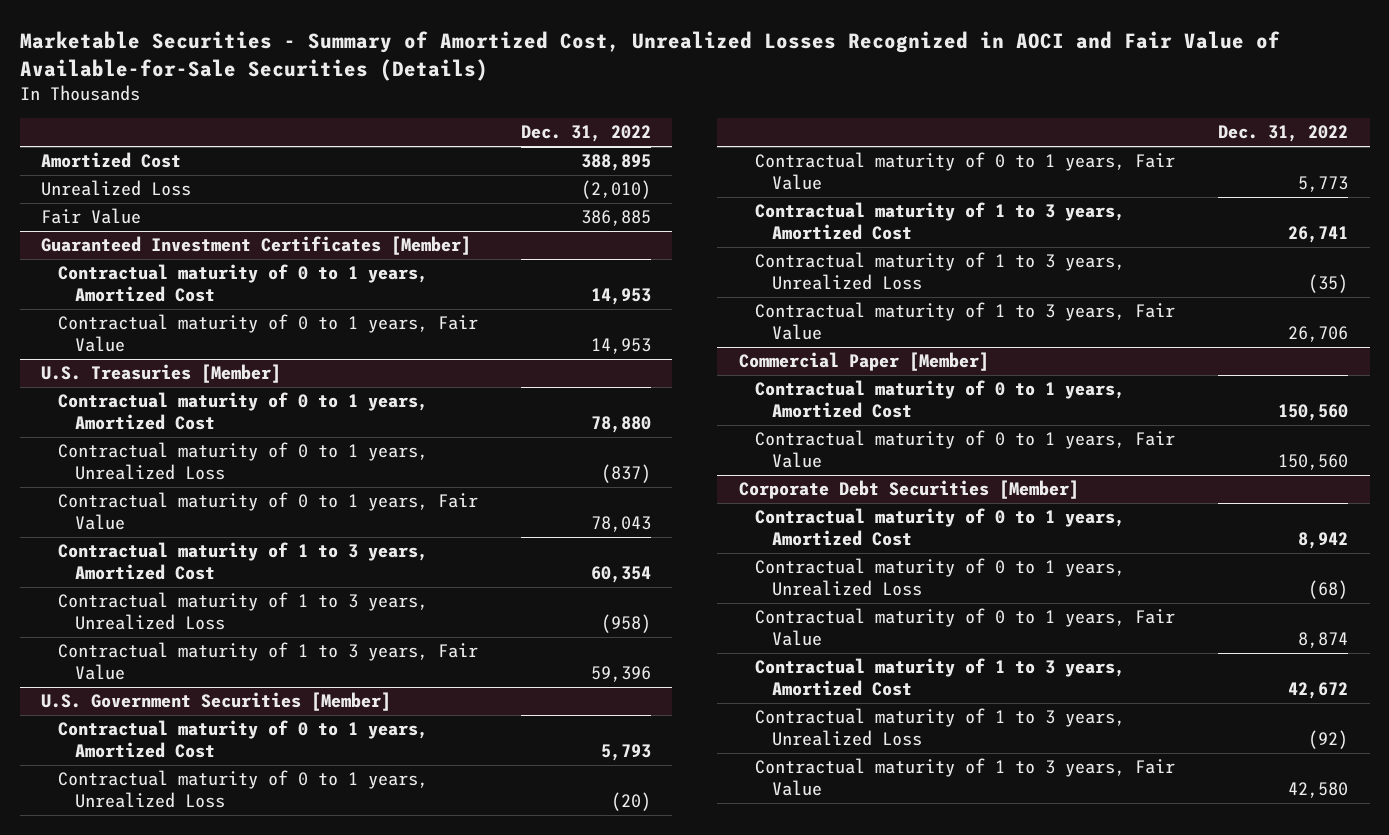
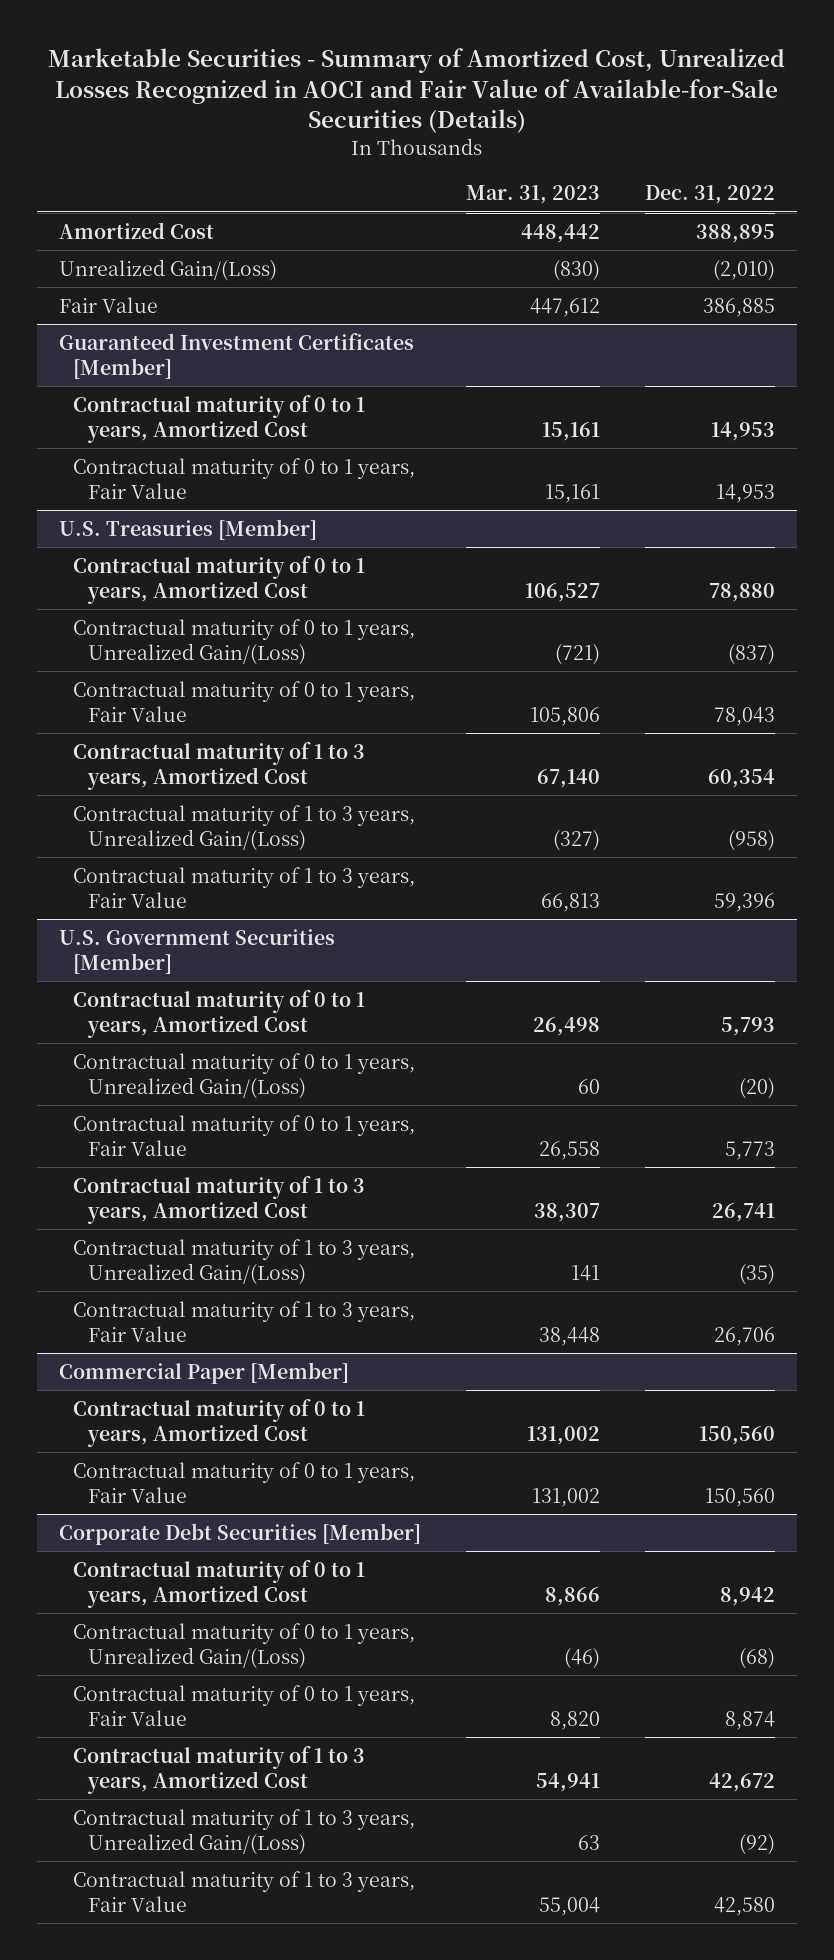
none -> [465,185,600,205] Mar. 31, 2023
[41,180,192,197] Unrealized Loss -> [59,258,278,281] Unrealized Gain/(Loss)
[58,442,429,481] Contractual maturity of 0 to 1 years, Unrealized Loss -> [73,618,416,665] Contractual maturity of 0 to 1 years, Unrealized Gain/(Loss)
[58,592,429,631] Contractual maturity of 1 to 3 years, Unrealized Loss -> [73,804,416,851] Contractual maturity of 1 to 3 years, Unrealized Gain/(Loss)
[58,770,429,809] Contractual maturity of 0 to 1 years, Unrealized Loss -> [73,1052,416,1099] Contractual maturity of 0 to 1 years, Unrealized Gain/(Loss)
[755,252,1126,291] Contractual maturity of 1 to 3 years, Unrealized Loss -> [73,1238,416,1285] Contractual maturity of 1 to 3 years, Unrealized Gain/(Loss)
[755,558,1126,597] Contractual maturity of 0 to 1 years, Unrealized Loss -> [73,1622,416,1669] Contractual maturity of 0 to 1 years, Unrealized Gain/(Loss)
[755,708,1126,747] Contractual maturity of 1 to 3 years, Unrealized Loss -> [73,1808,416,1855] Contractual maturity of 1 to 3 years, Unrealized Gain/(Loss)

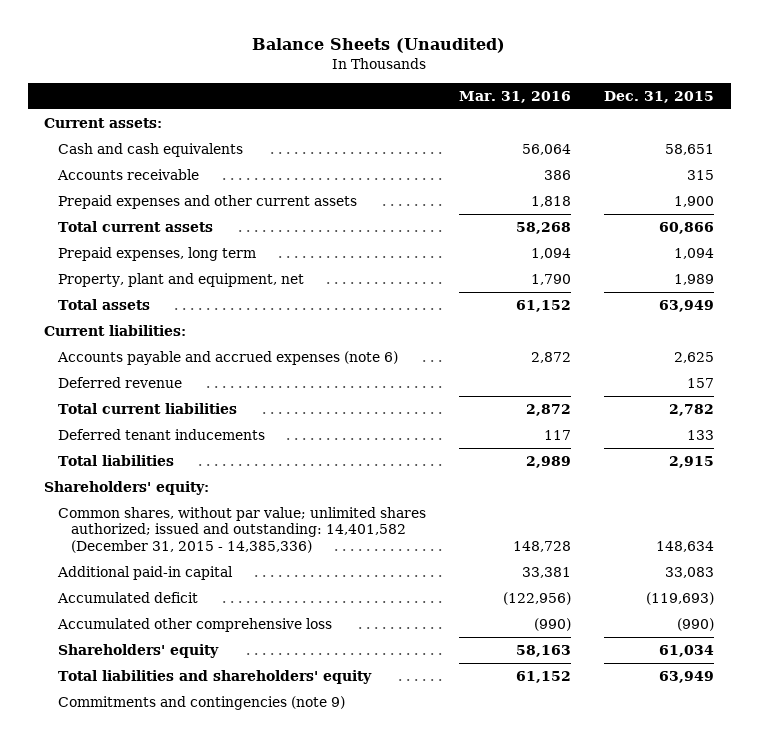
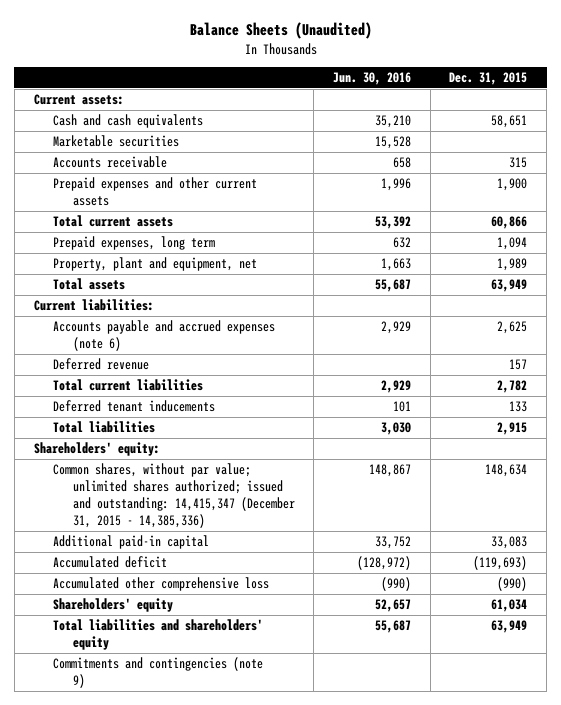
[458,90,571,103] Mar. 31, 2016 -> none
none -> [333,72,412,86] Jun. 30, 2016
none -> [53,135,180,148] Marketable securities
[57,507,426,553] Common shares, without par value; unlimited shares authorized; issued and outstanding: 14,401,582 (December 31, 2015 - 14,385,336) -> [53,463,295,529] Common shares, without par value; unlimited shares authorized; issued and outstanding: 14,415,347 (December 31, 2015 - 14,385,336)

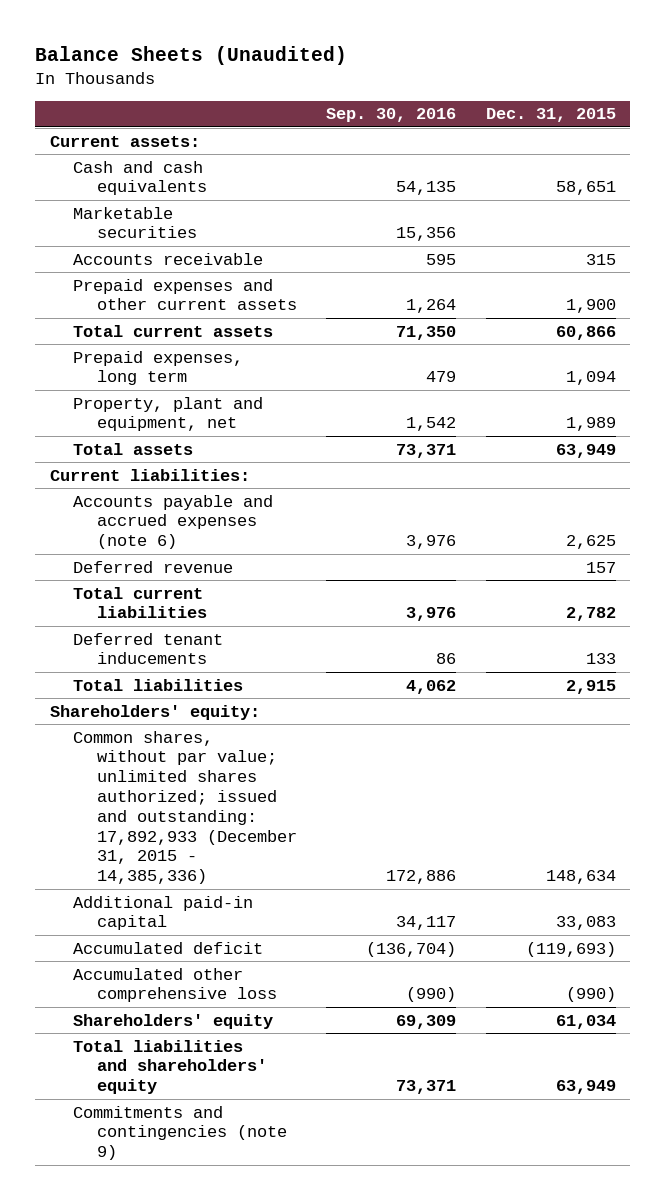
[333,72,412,86] Jun. 30, 2016 -> none
none -> [326,108,457,123] Sep. 30, 2016
[53,463,295,529] Common shares, without par value; unlimited shares authorized; issued and outstanding: 14,415,347 (December 31, 2015 - 14,385,336) -> [73,730,297,885] Common shares, without par value; unlimited shares authorized; issued and outstanding: 17,892,933 (December 31, 2015 - 14,385,336)

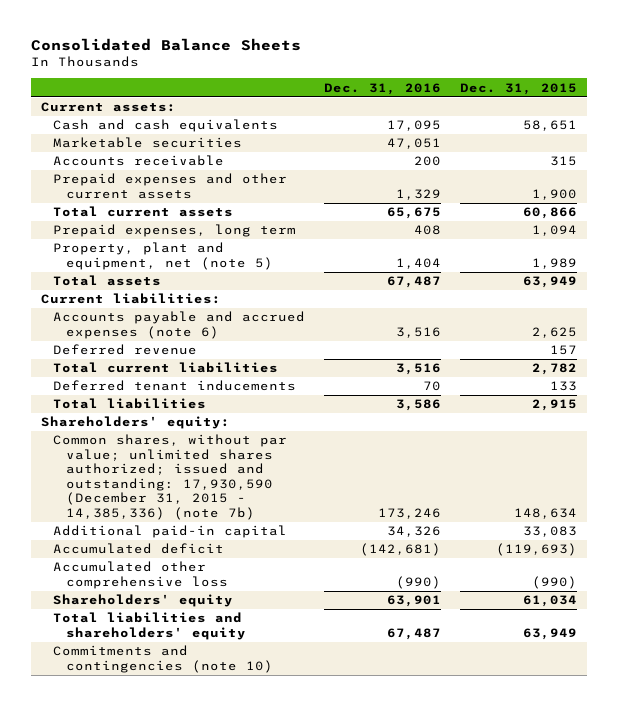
[34,46,347,66] Balance Sheets (Unaudited) -> [31,37,302,51] Consolidated Balance Sheets
[326,108,457,123] Sep. 30, 2016 -> none
none -> [324,82,442,95] Dec. 31, 2016
[73,396,264,432] Property, plant and equipment, net -> [53,242,273,270] Property, plant and equipment, net (note 5)
[73,730,297,885] Common shares, without par value; unlimited shares authorized; issued and outstanding: 17,892,933 (December 31, 2015 - 14,385,336) -> [53,434,288,520] Common shares, without par value; unlimited shares authorized; issued and outstanding: 17,930,590 (December 31, 2015 - 14,385,336) (note 7b)
[73,1105,287,1161] Commitments and contingencies (note 9) -> [53,645,273,673] Commitments and contingencies (note 10)

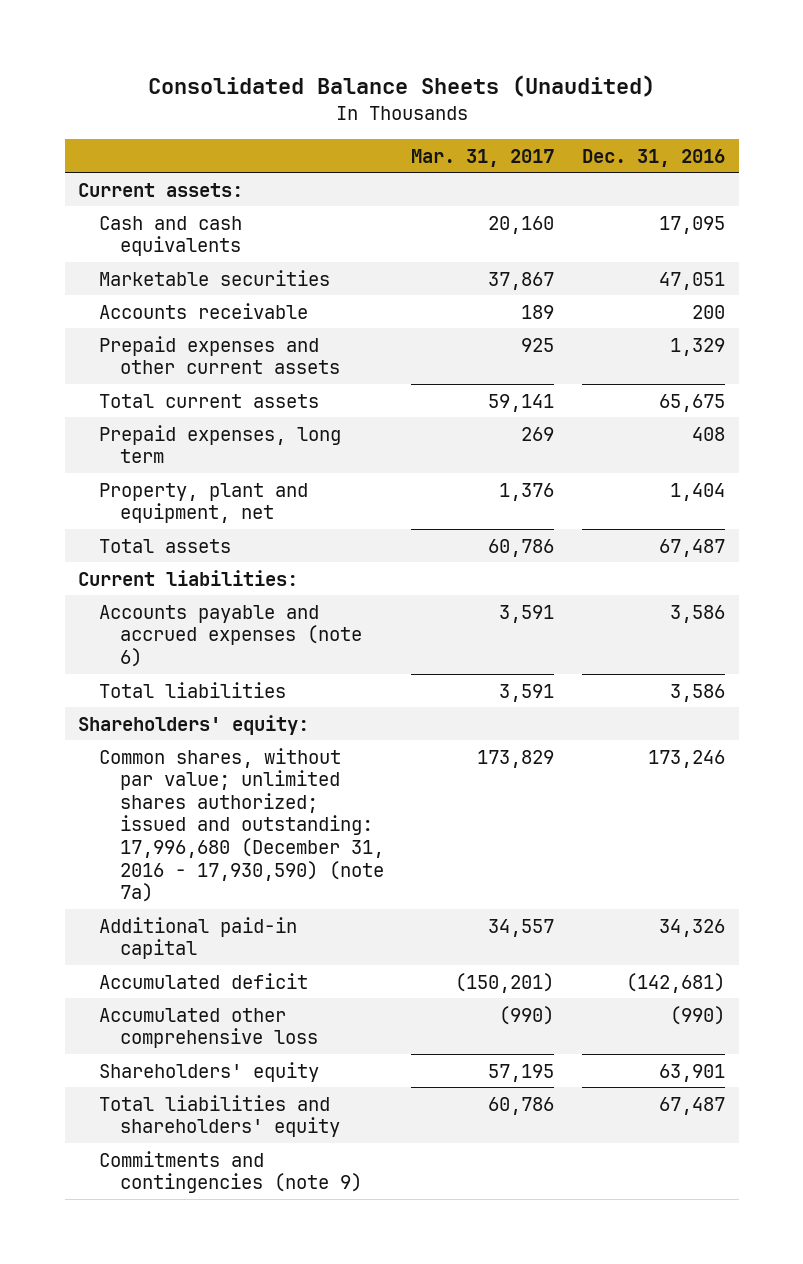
[31,37,302,51] Consolidated Balance Sheets -> [147,75,655,98] Consolidated Balance Sheets (Unaudited)
[460,82,578,95] Dec. 31, 2015 -> none
none -> [411,148,555,167] Mar. 31, 2017
[53,242,273,270] Property, plant and equipment, net (note 5) -> [99,482,309,524] Property, plant and equipment, net
[53,344,198,356] Deferred revenue -> none
[53,362,279,374] Total current liabilities -> none
[53,380,297,392] Deferred tenant inducements -> none
[396,326,442,338] 3,516 -> [669,604,725,623] 3,586
[53,434,288,520] Common shares, without par value; unlimited shares authorized; issued and outstanding: 17,930,590 (December 31, 2015 - 14,385,336) (note 7b) -> [99,747,384,903] Common shares, without par value; unlimited shares authorized; issued and outstanding: 17,996,680 (December 31, 2016 - 17,930,590) (note 7a)
[53,645,273,673] Commitments and contingencies (note 10) -> [99,1150,362,1194] Commitments and contingencies (note 9)

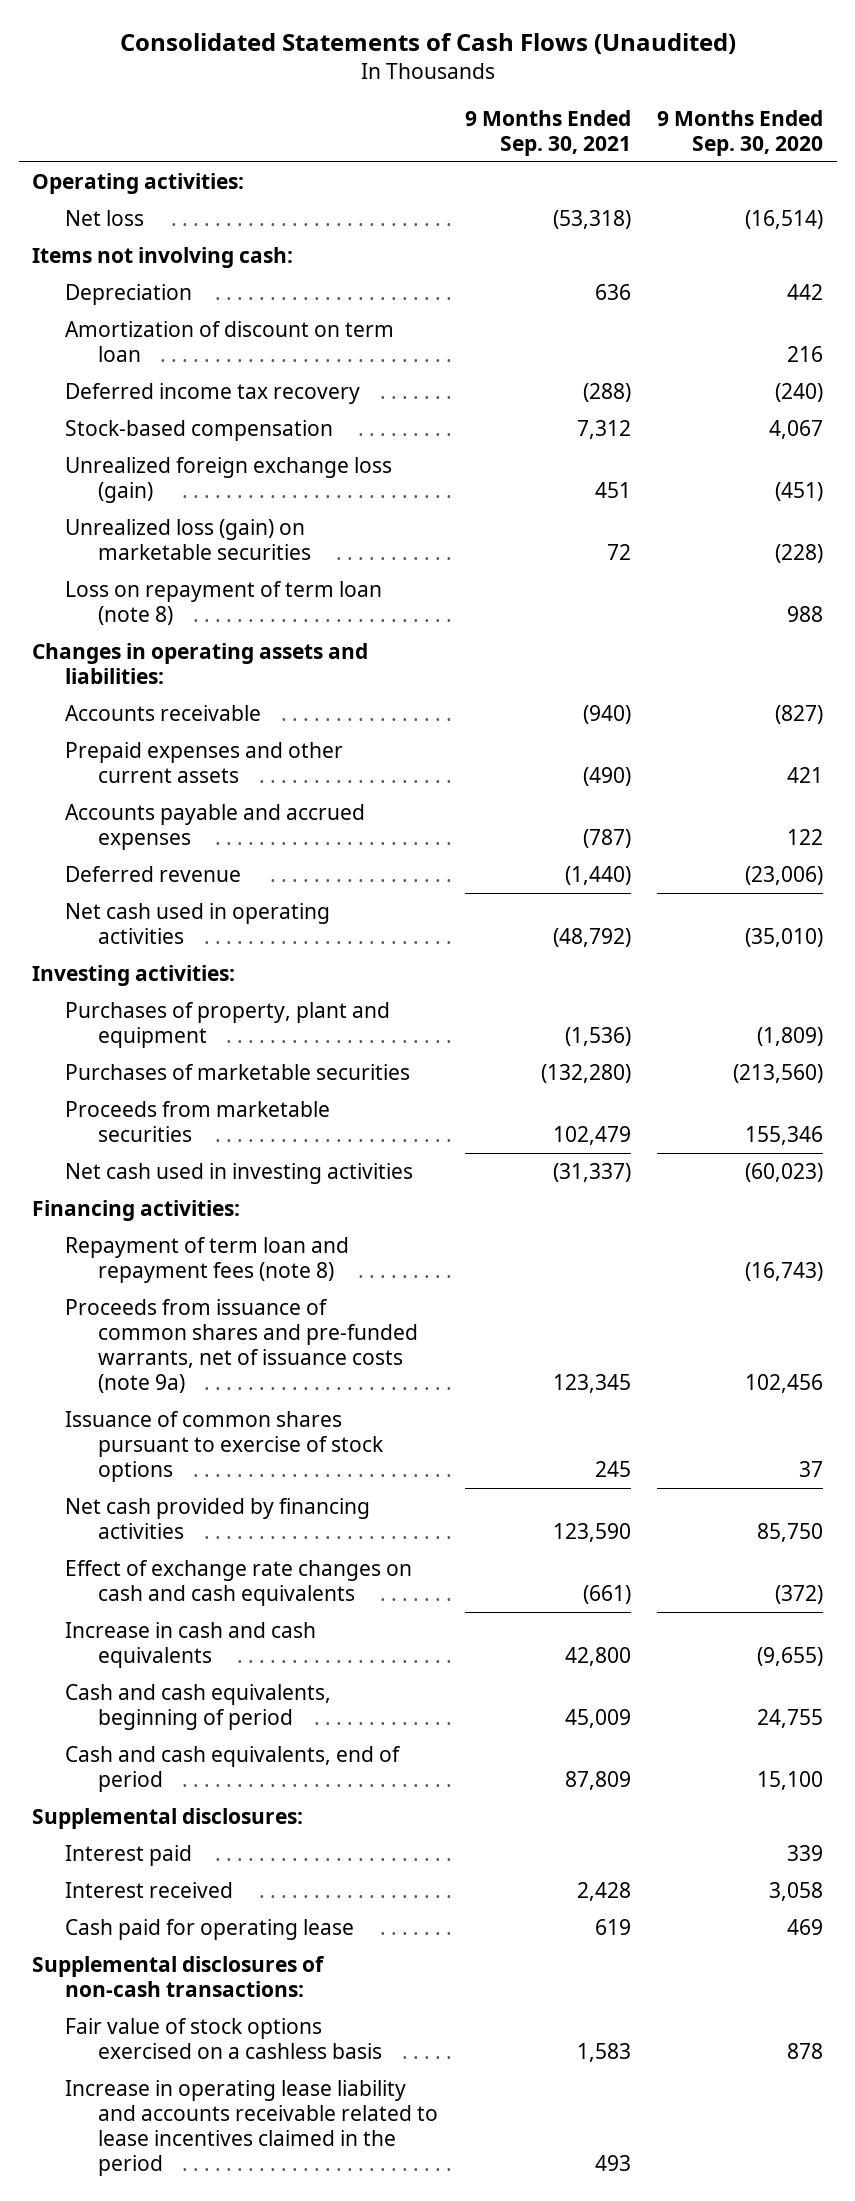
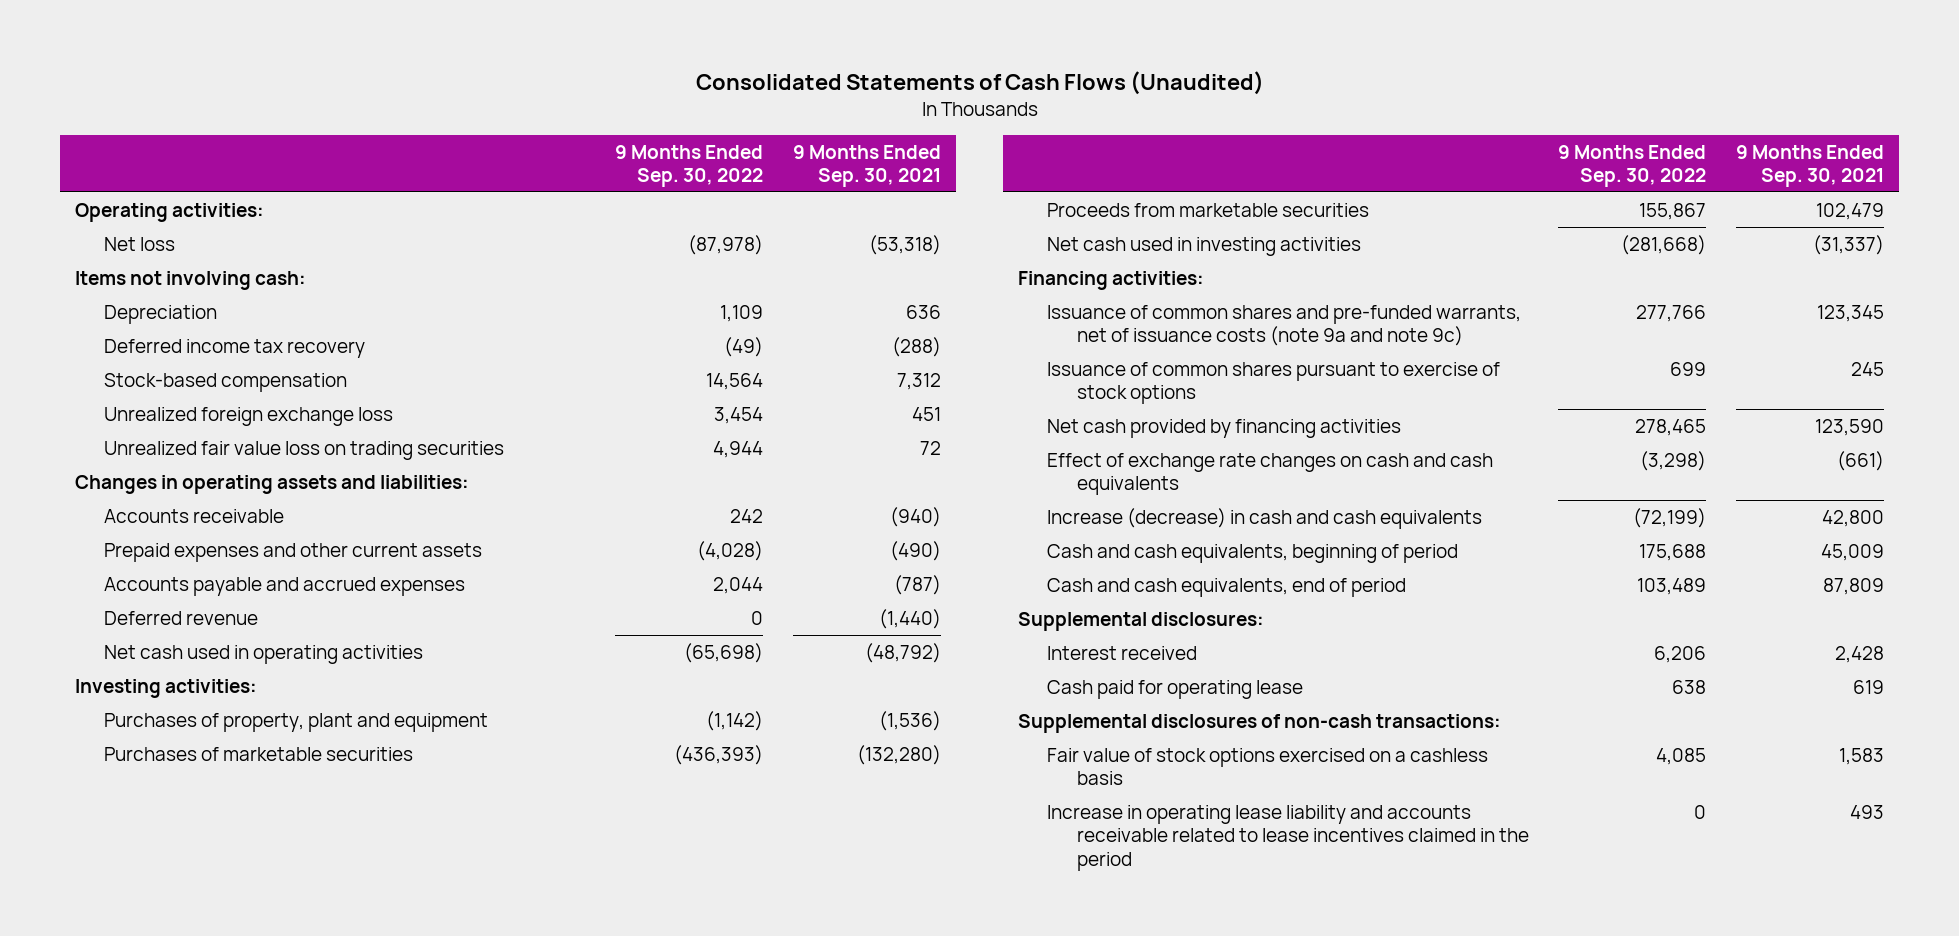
[657,109,824,156] 9 Months Ended Sep. 30, 2020 -> none
none -> [614,144,763,188] 9 Months Ended Sep. 30, 2022
[65,320,395,362] Amortization of discount on term loan -> none
[65,518,312,560] Unrealized loss (gain) on marketable securities -> none
[65,580,383,625] Loss on repayment of term loan (note 8) -> none
[65,456,393,503] Unrealized foreign exchange loss (gain) -> [104,406,394,426] Unrealized foreign exchange loss
none -> [104,440,505,460] Unrealized fair value loss on trading securities
[65,1236,350,1283] Repayment of term loan and repayment fees (note 8) -> none
[65,1298,419,1393] Proceeds from issuance of common shares and pre-funded warrants, net of issuance costs (note 9a) -> [1047,304,1522,347] Issuance of common shares and pre-funded warrants, net of issuance costs (note 9a and note 9c)
[65,1621,317,1668] Increase in cash and cash equivalents -> [1047,507,1483,529] Increase (decrease) in cash and cash equivalents
[65,1844,193,1866] Interest paid -> none

